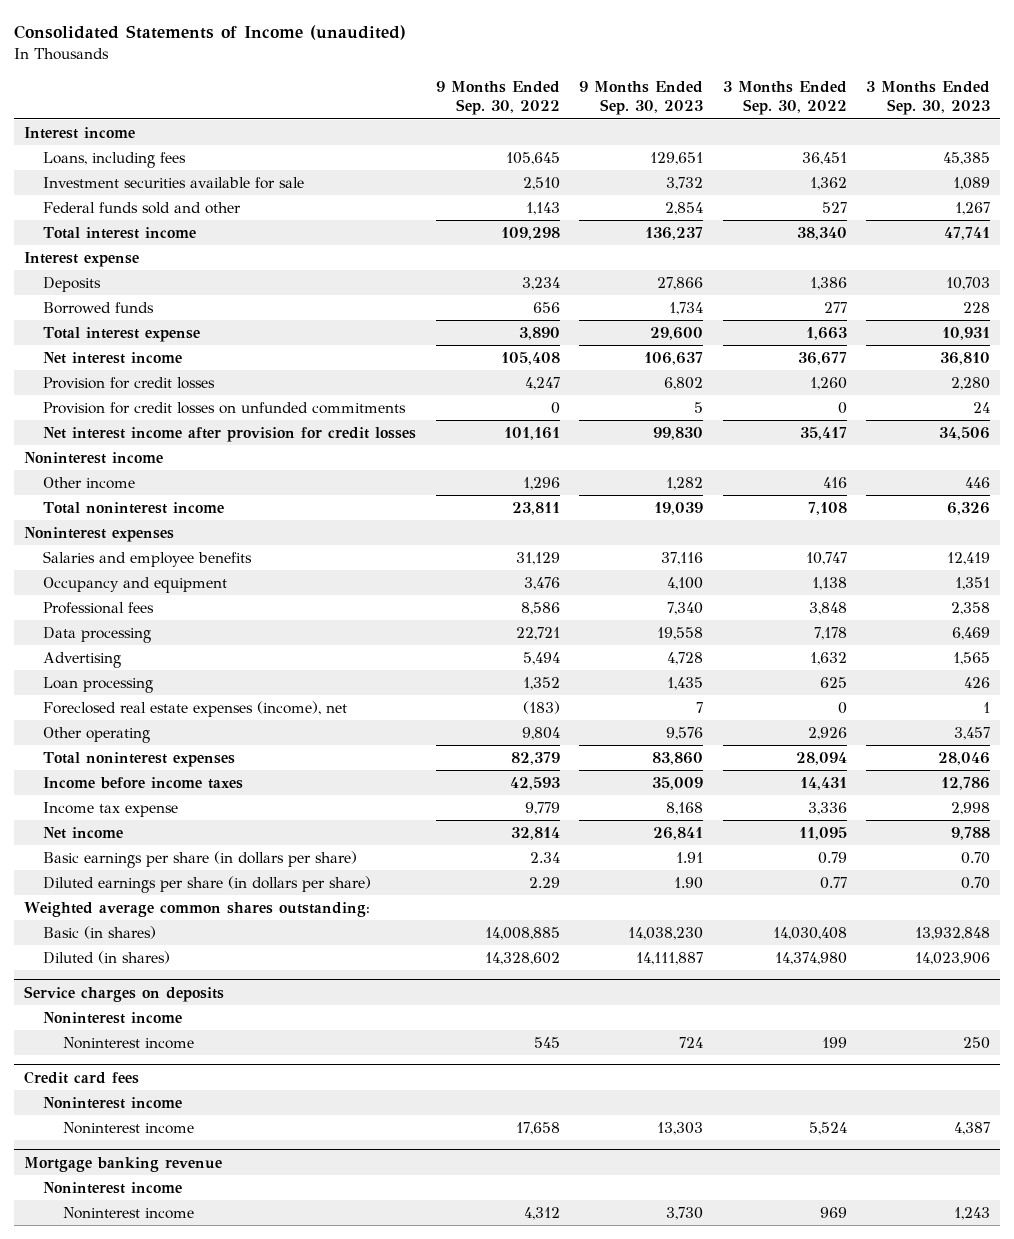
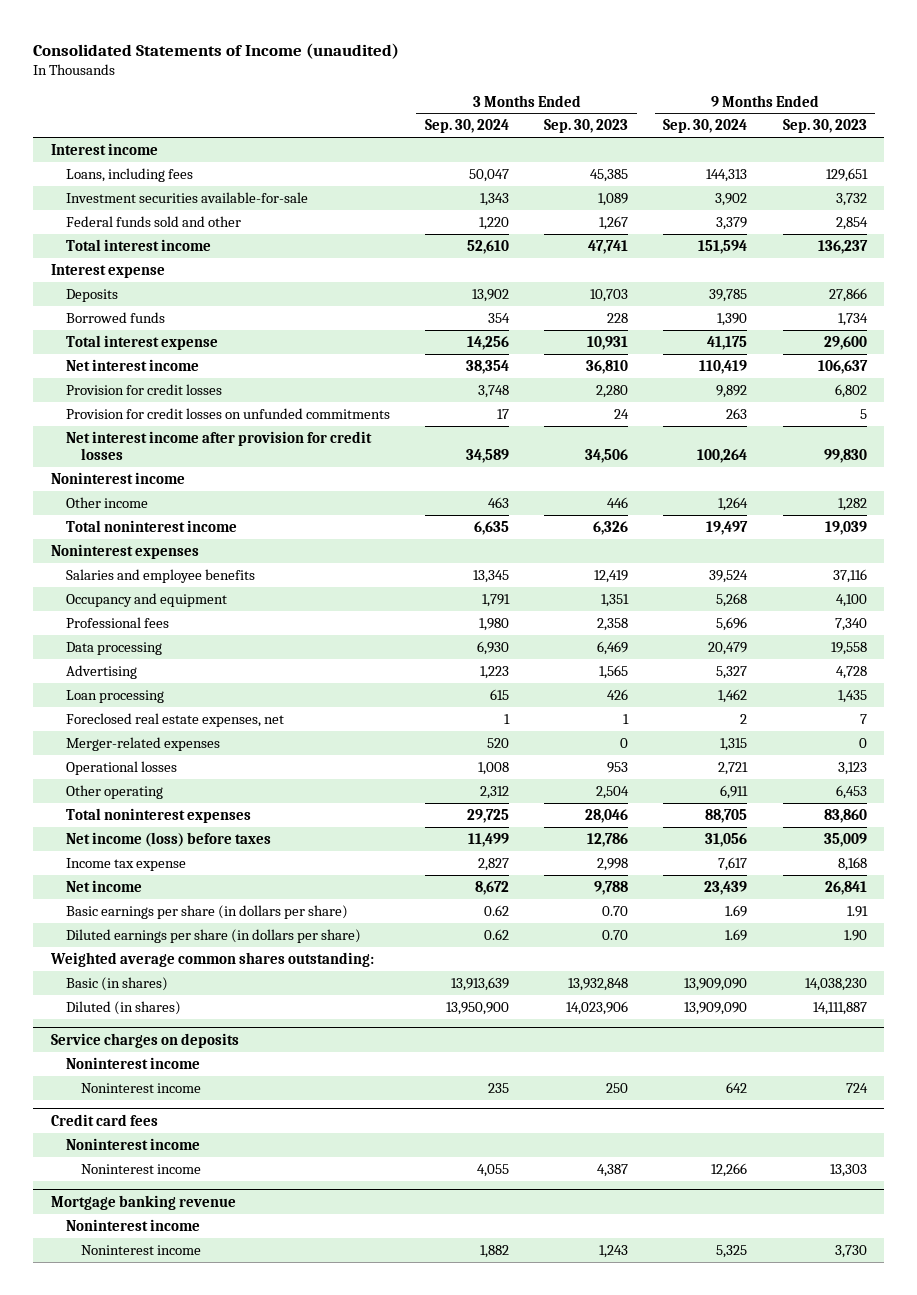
[435,81,560,116] 9 Months Ended Sep. 30, 2022 -> none
[722,81,847,116] 3 Months Ended Sep. 30, 2022 -> none
none -> [425,119,510,134] Sep. 30, 2024
none -> [663,119,748,134] Sep. 30, 2024
[43,176,305,189] Investment securities available for sale -> [66,191,309,203] Investment securities available-for-sale
[43,700,348,717] Foreclosed real estate expenses (income), net -> [66,712,285,727] Foreclosed real estate expenses, net
none -> [66,736,221,751] Merger-related expenses
none -> [66,760,178,775] Operational losses
[666,726,704,740] 9,576 -> [835,784,867,799] 6,453
[954,726,991,740] 3,457 -> [596,785,630,799] 2,504
[43,776,244,789] Income before income taxes -> [66,831,272,847] Net income (loss) before taxes

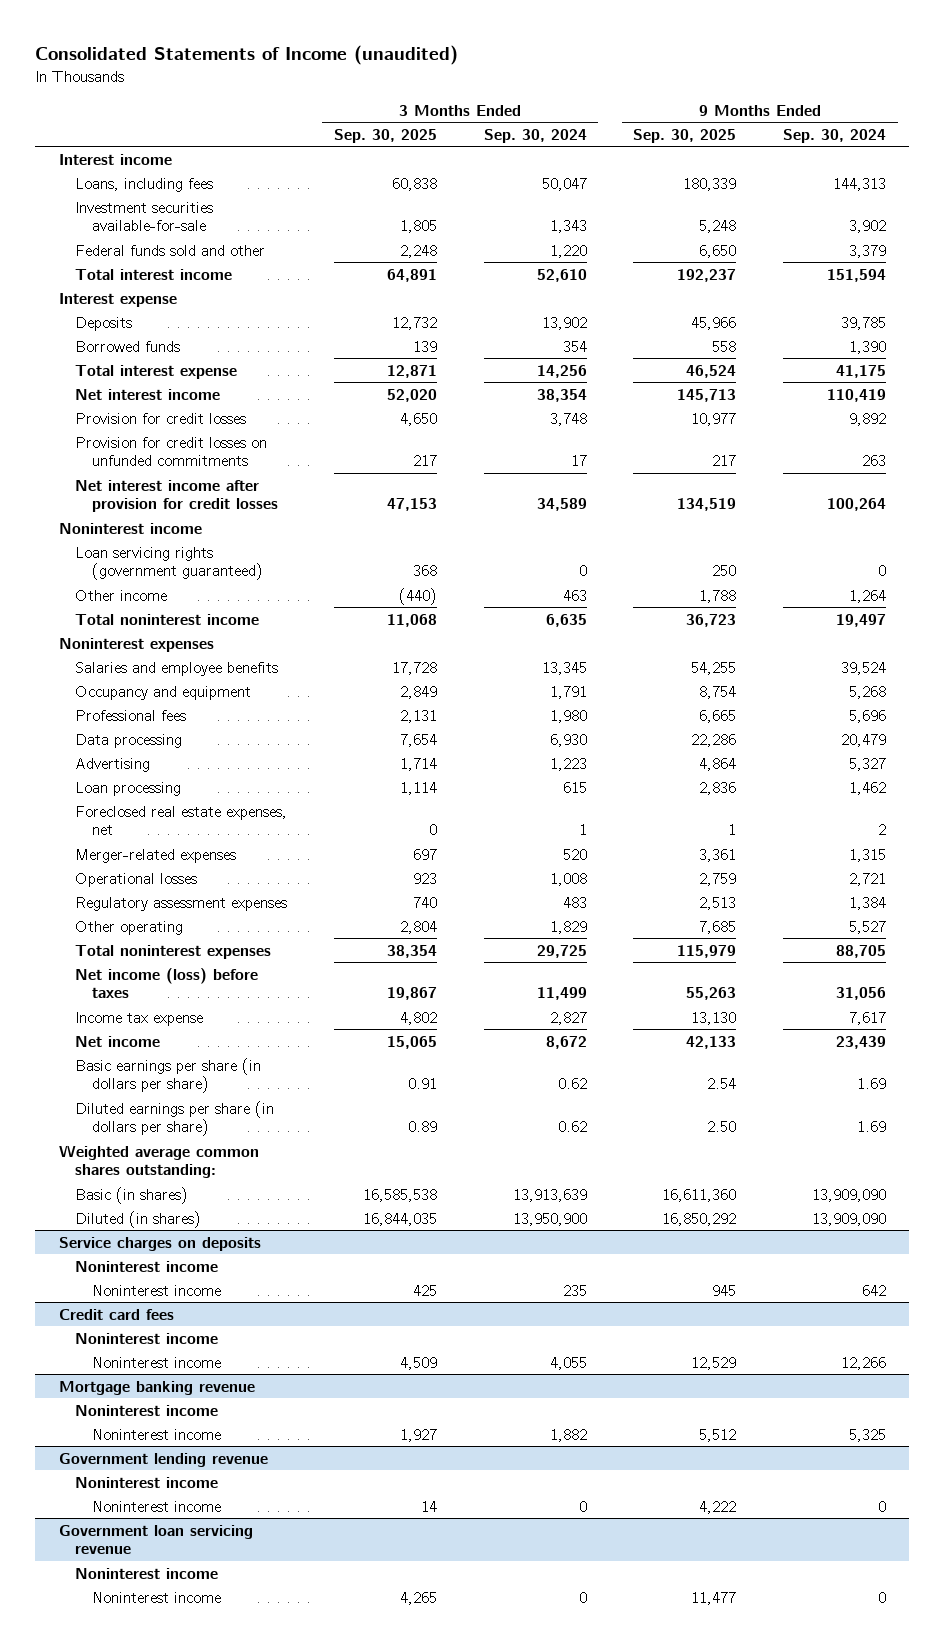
[544,119,629,134] Sep. 30, 2023 -> none
[782,119,867,134] Sep. 30, 2023 -> none
none -> [333,128,437,143] Sep. 30, 2025
none -> [633,128,737,143] Sep. 30, 2025
none -> [75,546,264,581] Loan servicing rights (government guaranteed)
none -> [75,896,288,911] Regulatory assessment expenses
[480,785,510,799] 2,312 -> [549,920,587,934] 1,829
[720,784,749,799] 6,911 -> [849,920,887,934] 5,527
none -> [58,1452,268,1467] Government lending revenue
none -> [75,1476,219,1488] Noninterest income
none -> [92,1500,222,1512] Noninterest income
none -> [58,1524,253,1555] Government loan servicing revenue
none -> [75,1567,219,1579] Noninterest income
none -> [92,1591,222,1603] Noninterest income

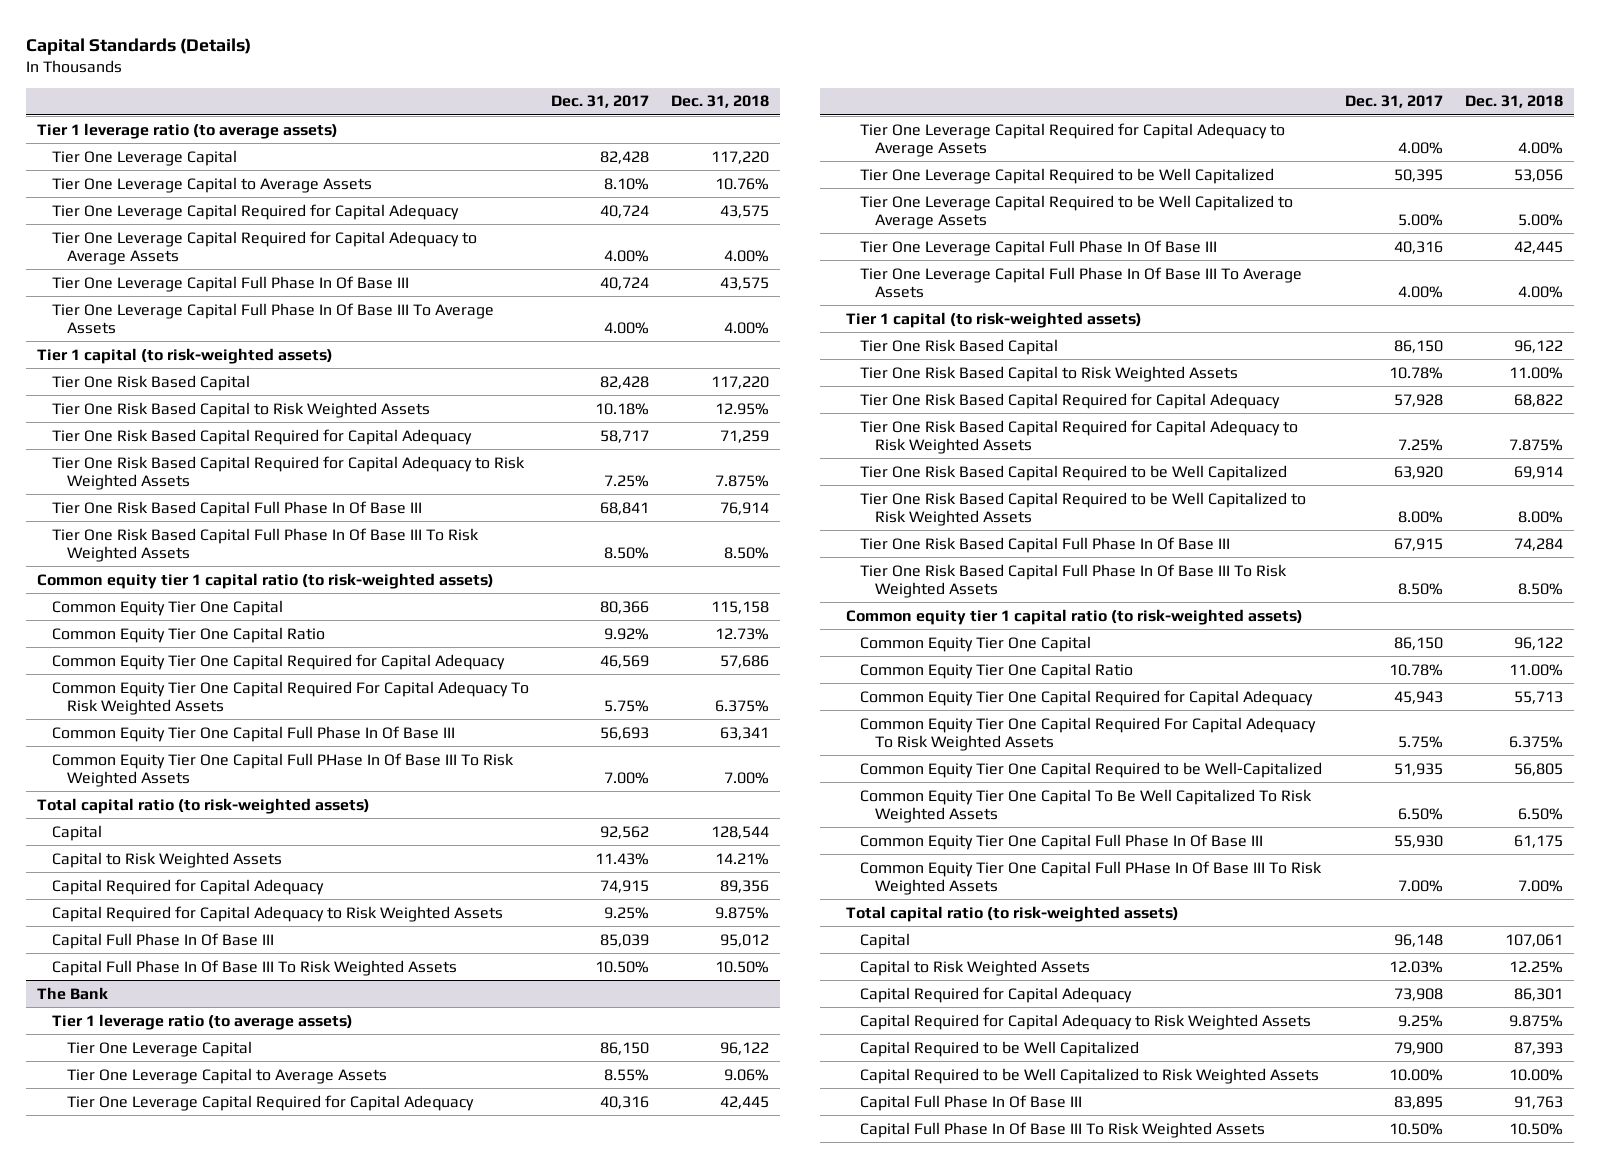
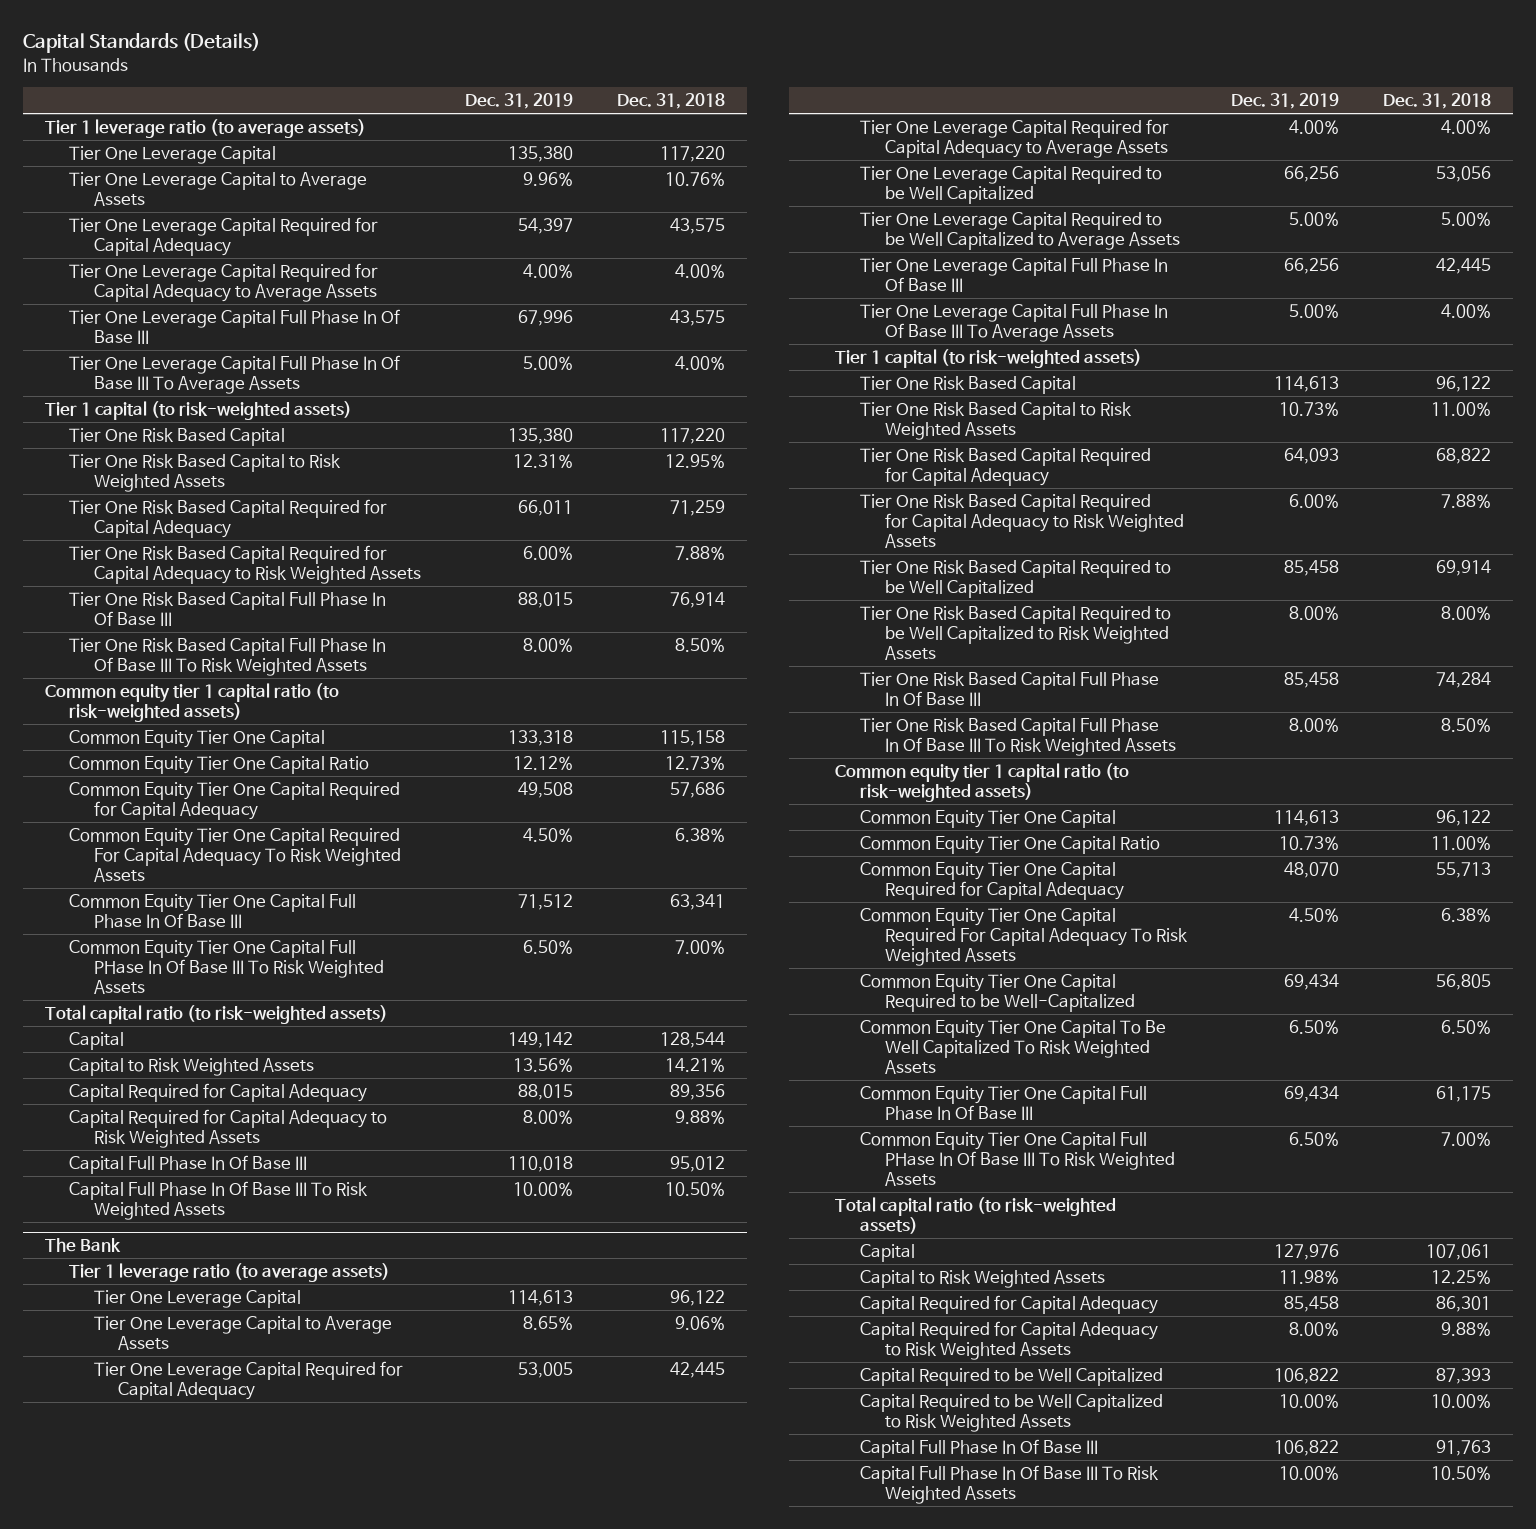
[551,95,650,109] Dec. 31, 2017 -> none
none -> [464,93,573,110] Dec. 31, 2019
[715,474,770,487] 7.875% -> [675,545,726,560] 7.88%
[715,699,770,712] 6.375% -> [675,827,726,842] 6.38%
[715,906,770,919] 9.875% -> [675,1109,726,1124] 9.88%
[1508,438,1563,451] 7.875% -> [1441,493,1492,508] 7.88%
[1508,735,1563,748] 6.375% -> [1441,907,1492,922] 6.38%
[1508,1014,1563,1027] 9.875% -> [1441,1321,1492,1336] 9.88%

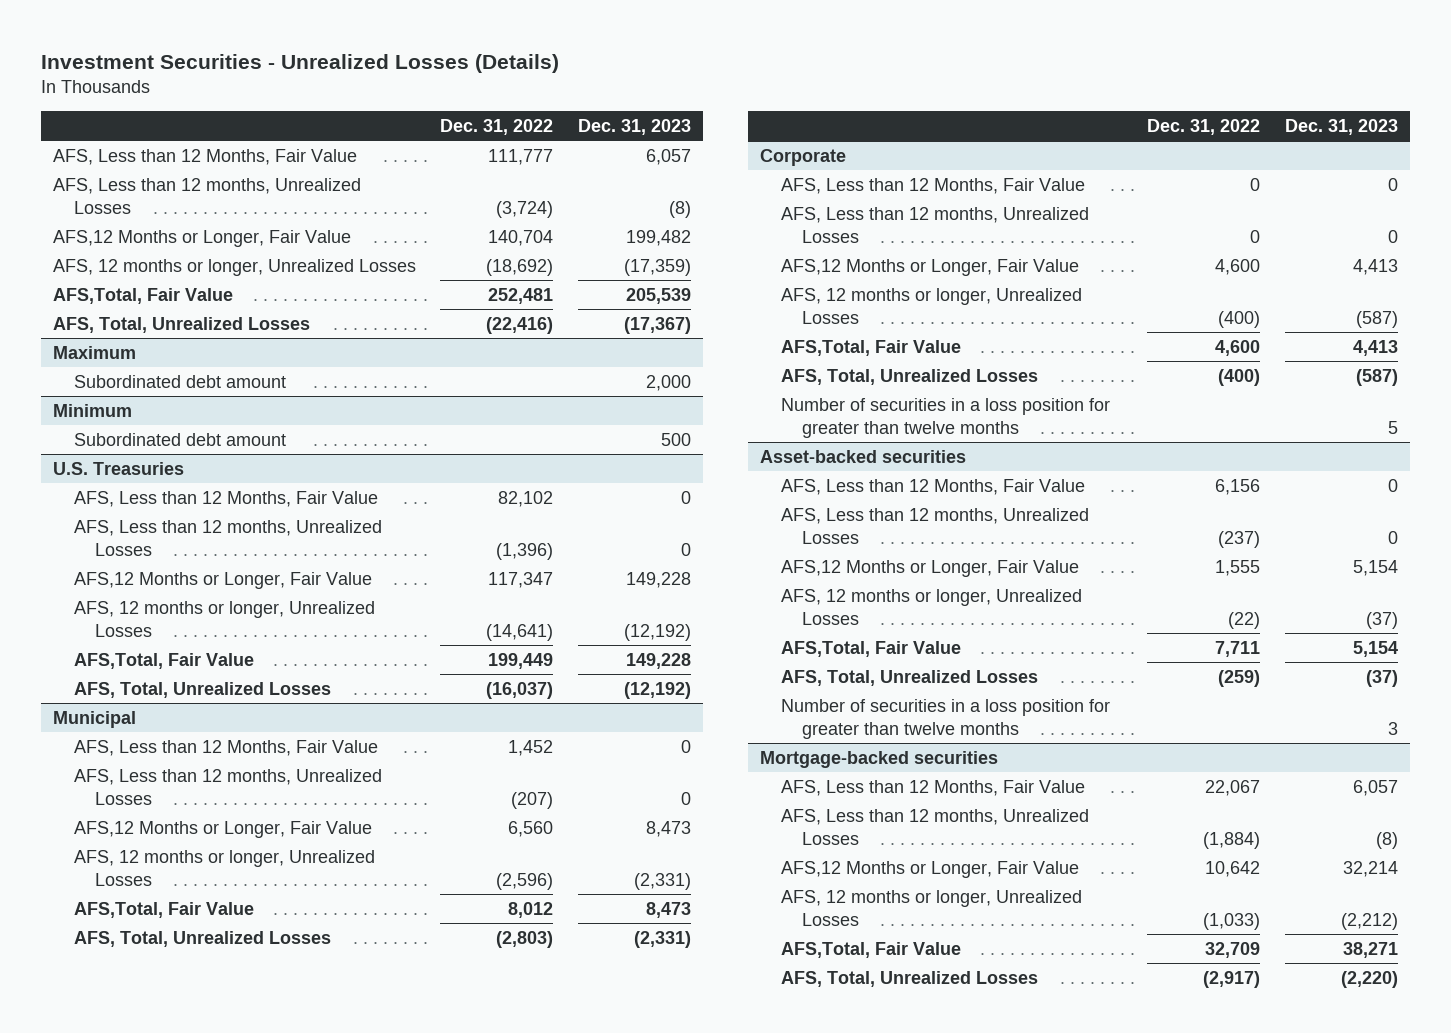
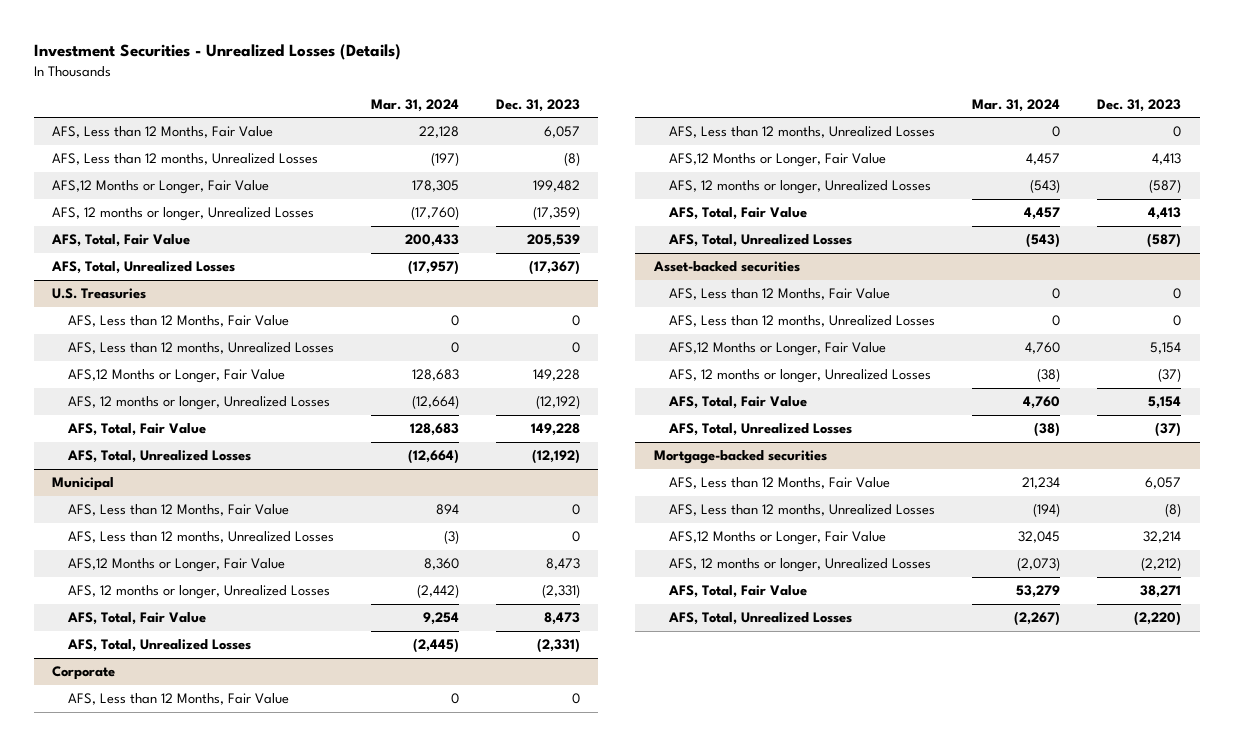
[440,119,554,136] Dec. 31, 2022 -> none
none -> [370,98,459,112] Mar. 31, 2024
[52,287,233,304] AFS,Total, Fair Value -> [51,234,191,248] AFS, Total, Fair Value
[52,345,136,359] Maximum -> none
[74,374,287,388] Subordinated debt amount -> none
[52,403,132,417] Minimum -> none
[74,432,287,446] Subordinated debt amount -> none
[74,652,255,669] AFS,Total, Fair Value -> [66,423,206,437] AFS, Total, Fair Value
[74,901,255,918] AFS,Total, Fair Value -> [66,612,206,626] AFS, Total, Fair Value
[781,339,962,356] AFS,Total, Fair Value -> [667,207,807,221] AFS, Total, Fair Value
[781,397,1111,439] Number of securities in a loss position for greater than twelve months -> none
[781,640,962,657] AFS,Total, Fair Value -> [667,396,807,410] AFS, Total, Fair Value
[781,698,1111,740] Number of securities in a loss position for greater than twelve months -> none
[781,941,962,958] AFS,Total, Fair Value -> [667,585,807,599] AFS, Total, Fair Value

